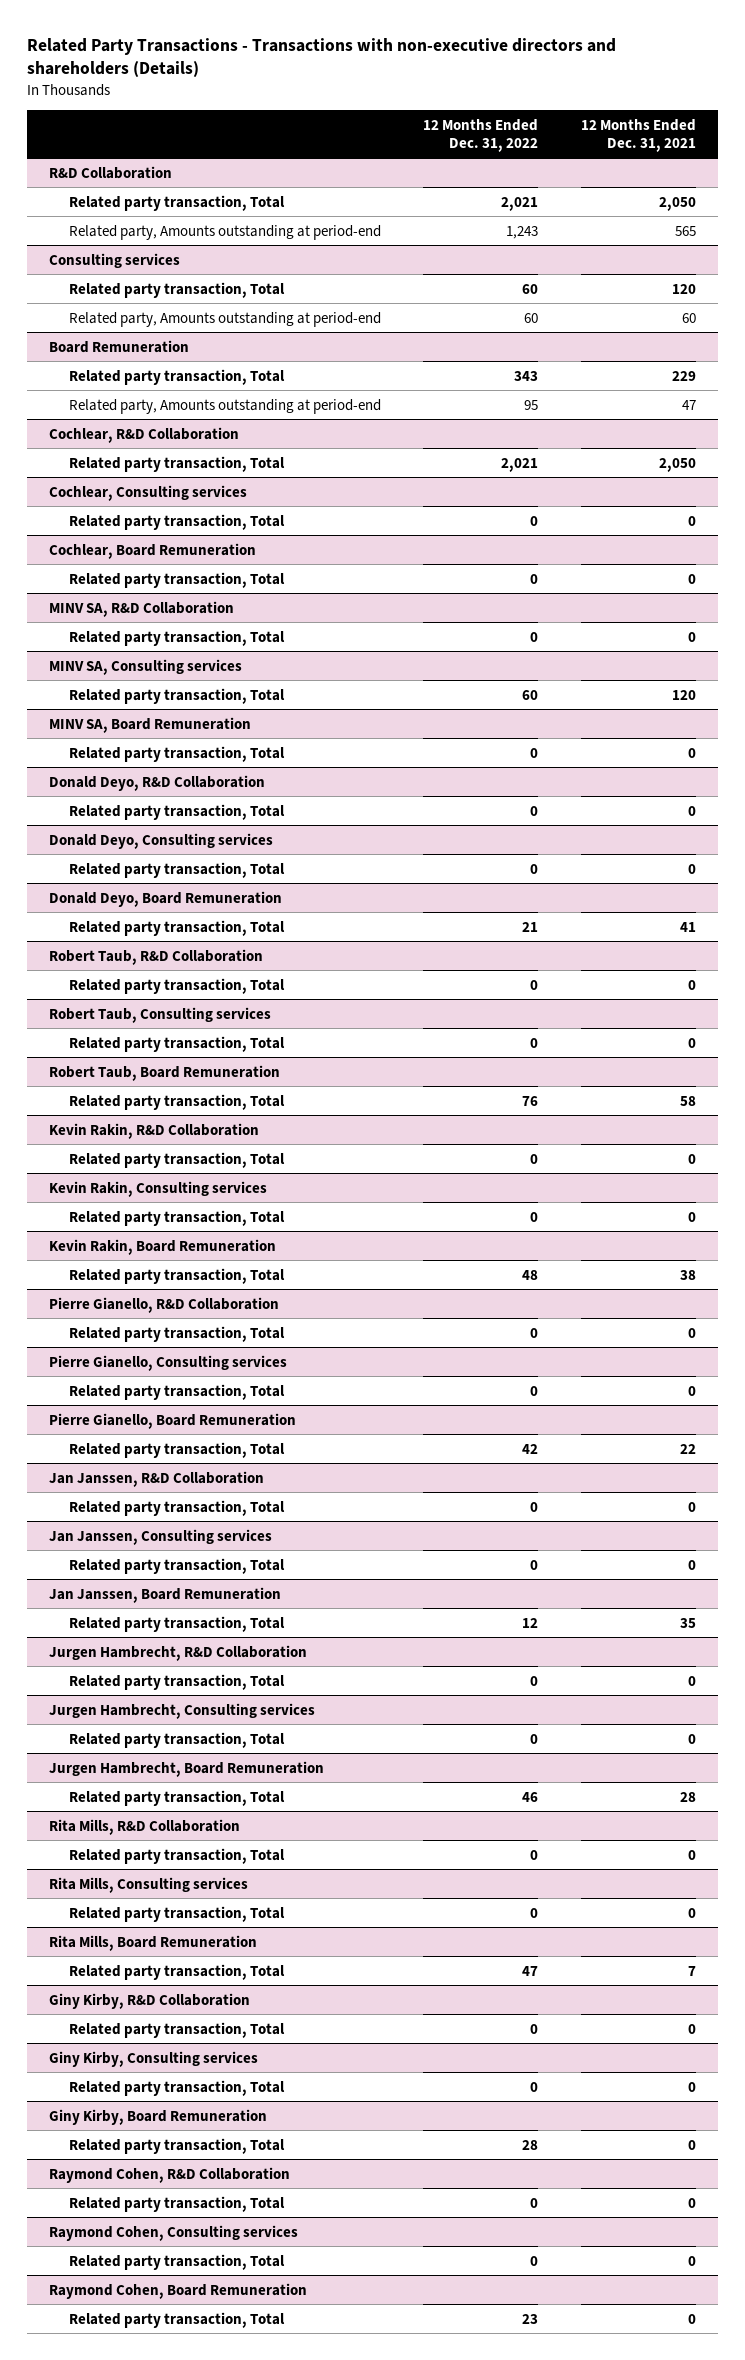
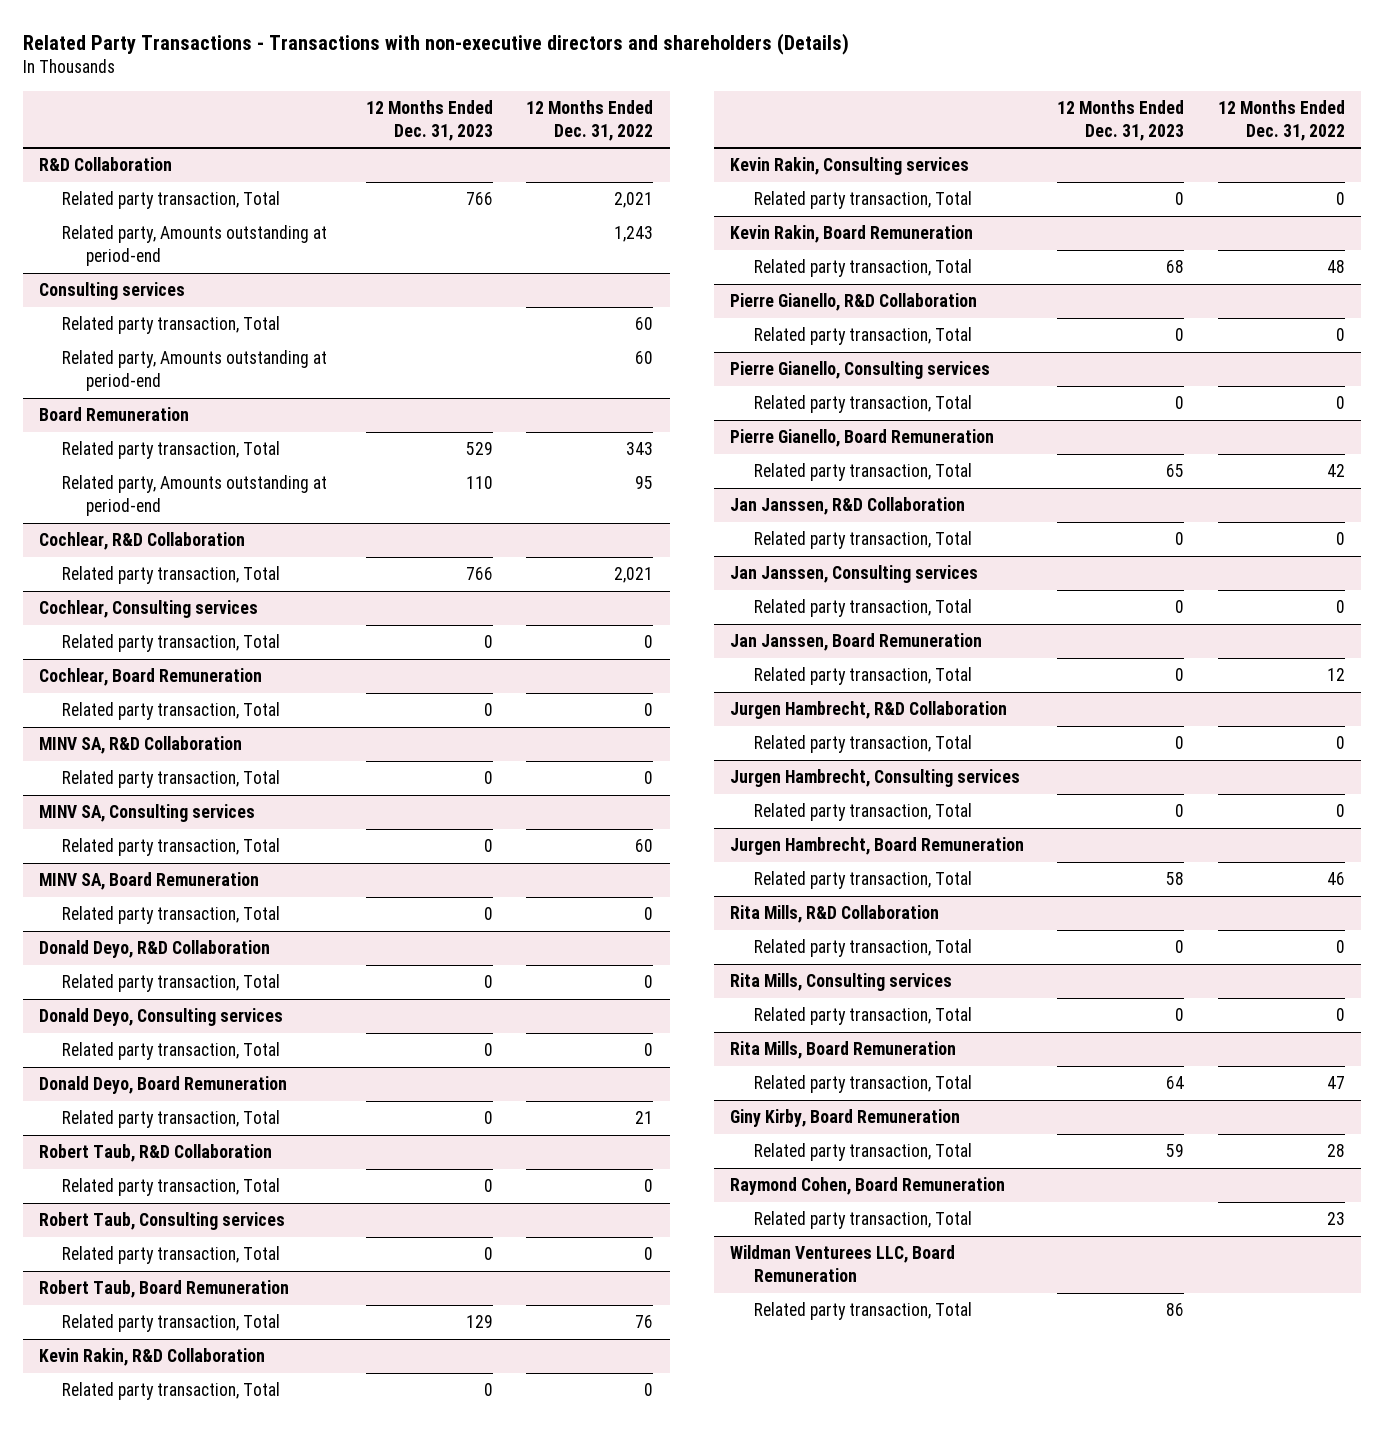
[581,118,697,152] 12 Months Ended Dec. 31, 2021 -> none
none -> [366,100,494,141] 12 Months Ended Dec. 31, 2023
[48,1992,250,2009] Giny Kirby, R&D Collaboration -> none
[68,2021,285,2038] Related party transaction, Total -> none
[48,2050,258,2067] Giny Kirby, Consulting services -> none
[68,2079,285,2096] Related party transaction, Total -> none
[48,2166,290,2183] Raymond Cohen, R&D Collaboration -> none
[68,2195,285,2212] Related party transaction, Total -> none
[48,2224,298,2241] Raymond Cohen, Consulting services -> none
[68,2253,285,2270] Related party transaction, Total -> none
none -> [730,1245,956,1282] Wildman Venturees LLC, Board Remuneration
none -> [753,1302,972,1321] Related party transaction, Total

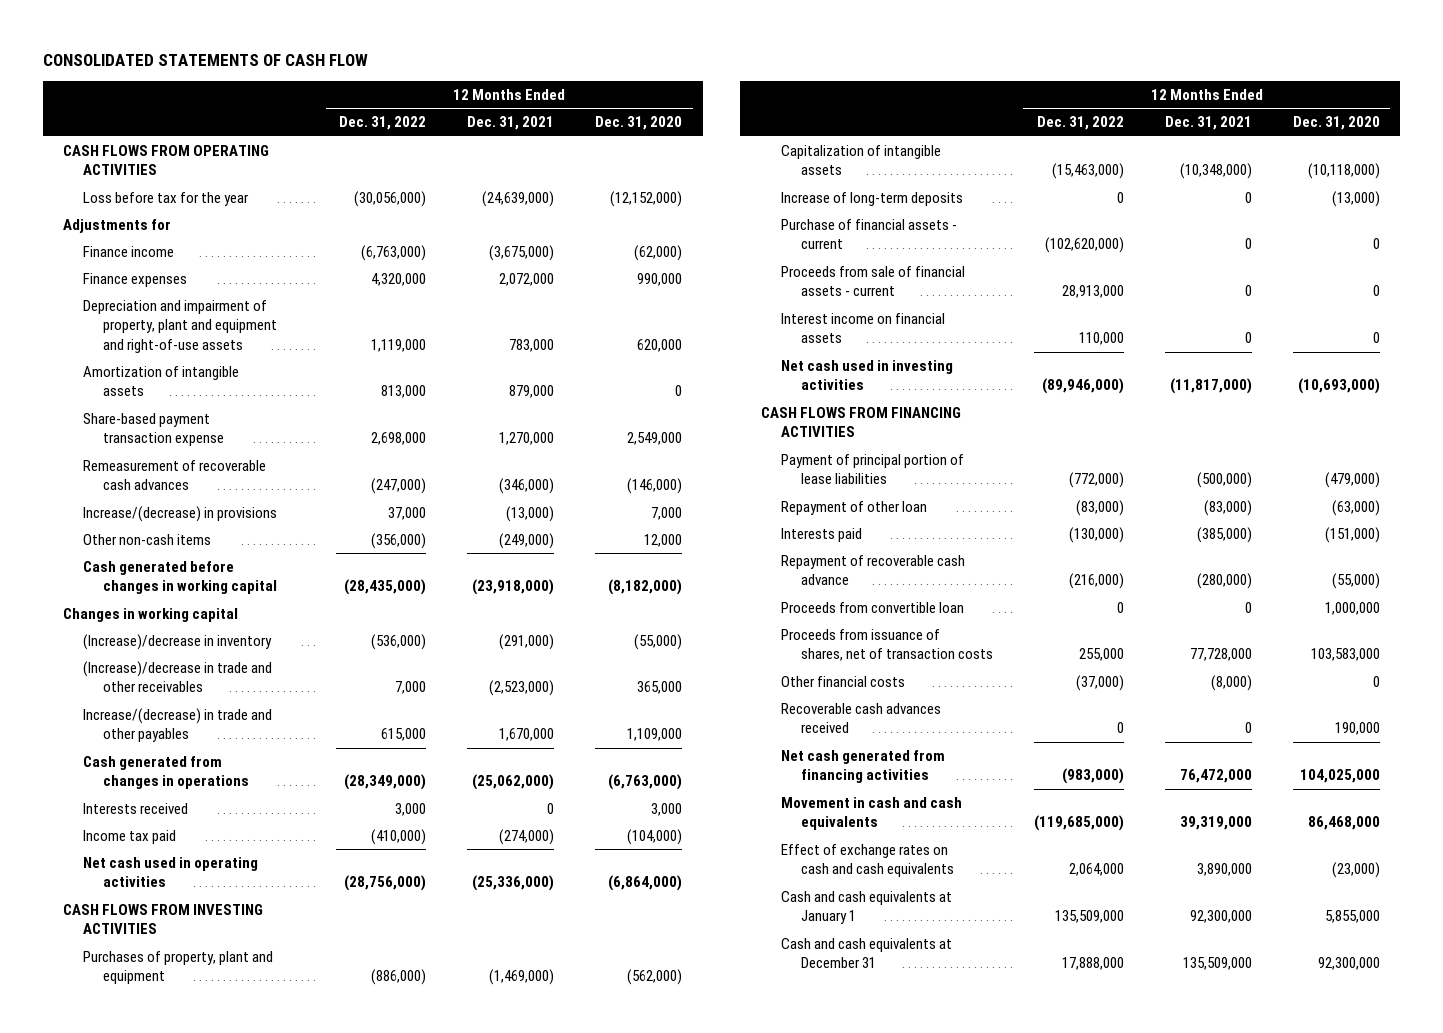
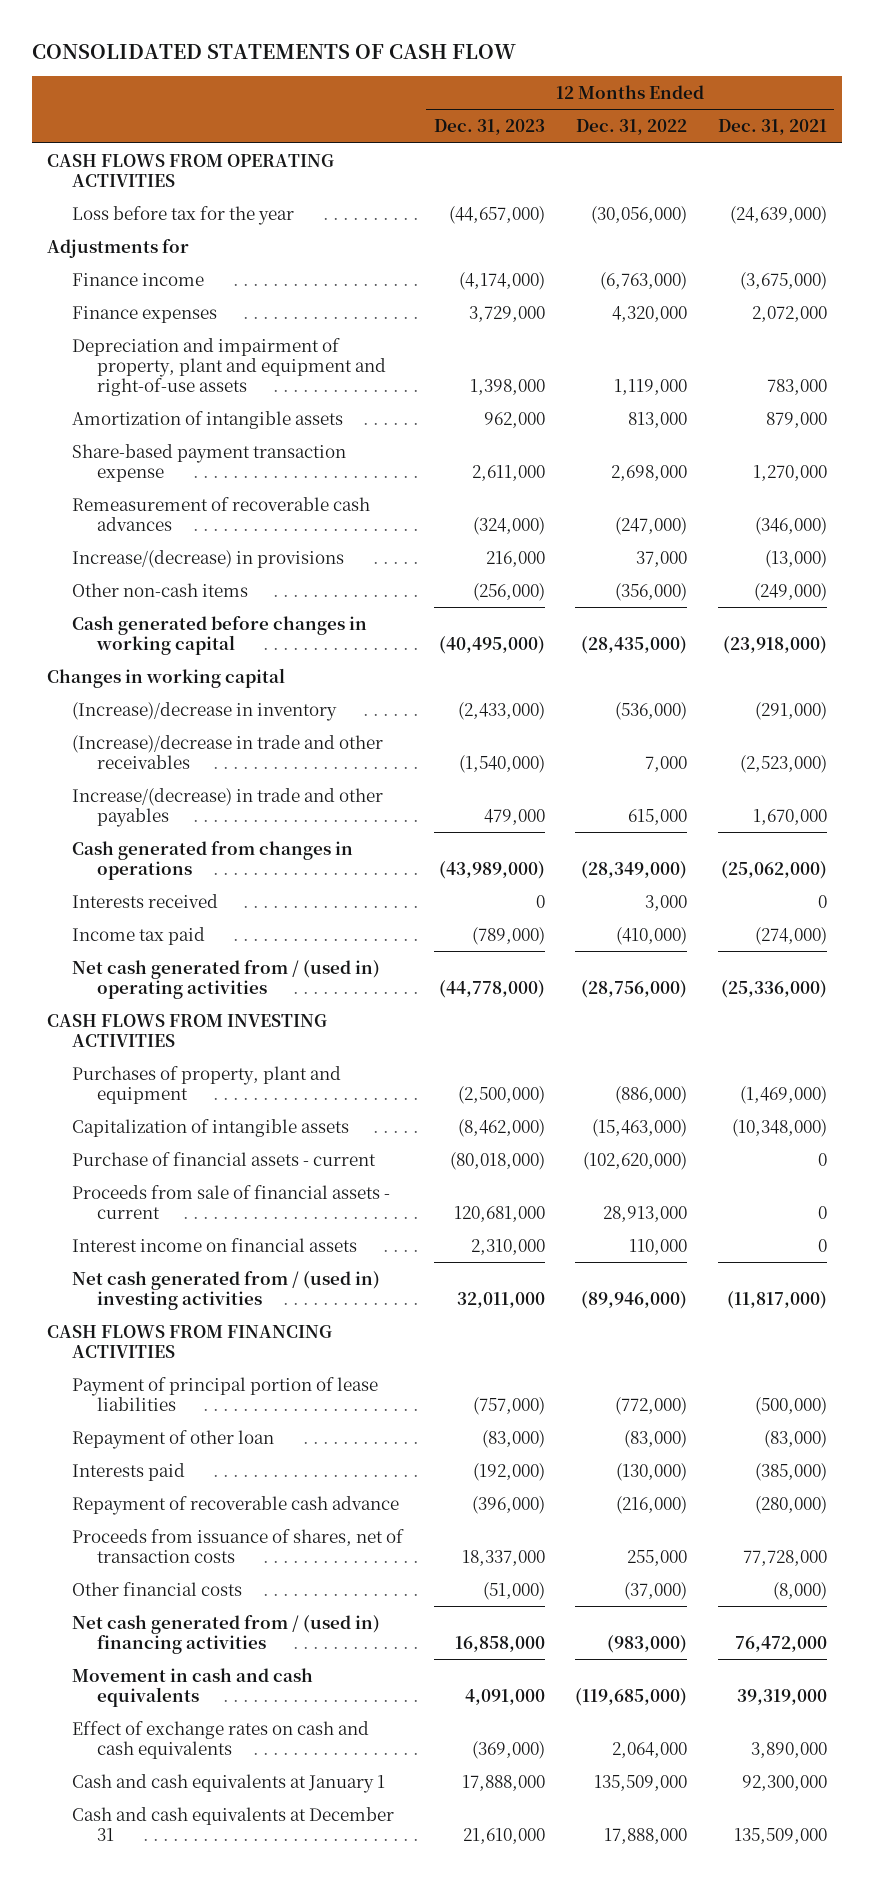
[595,116,683,131] Dec. 31, 2020 -> none
none -> [433,119,545,136] Dec. 31, 2023
[83,856,259,888] Net cash used in operating activities -> [72,959,381,999] Net cash generated from / (used in) operating activities
[780,191,963,206] Increase of long-term deposits -> none
[780,359,953,391] Net cash used in investing activities -> [72,1270,381,1310] Net cash generated from / (used in) investing activities
[780,601,964,613] Proceeds from convertible loan -> none
[780,702,941,734] Recoverable cash advances received -> none
[780,749,945,784] Net cash generated from financing activities -> [72,1614,381,1654] Net cash generated from / (used in) financing activities

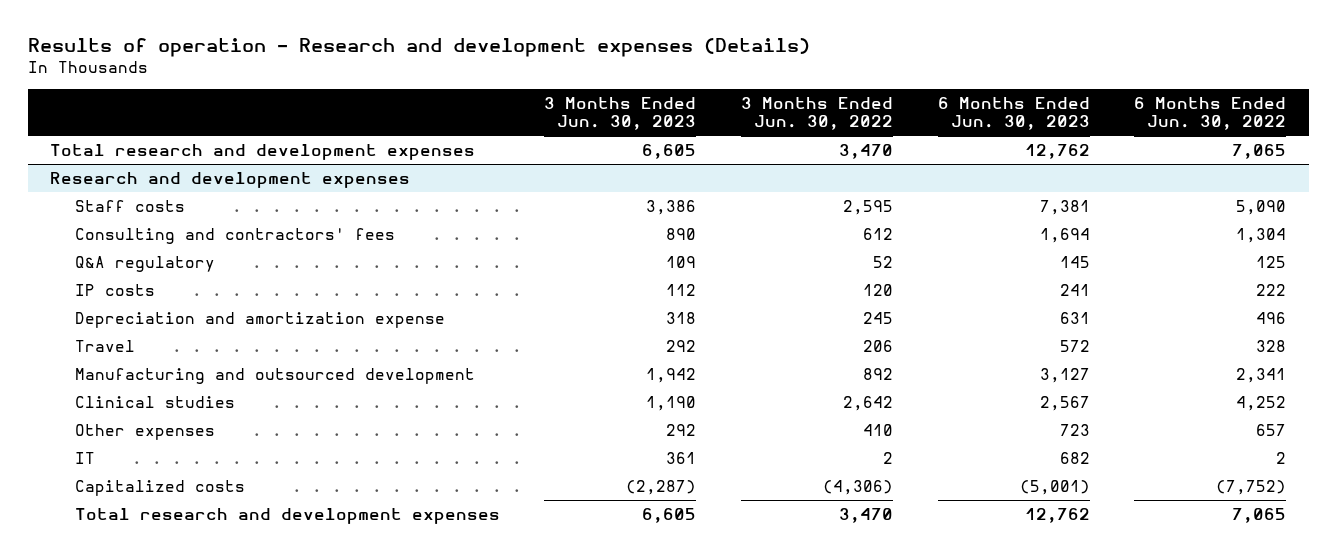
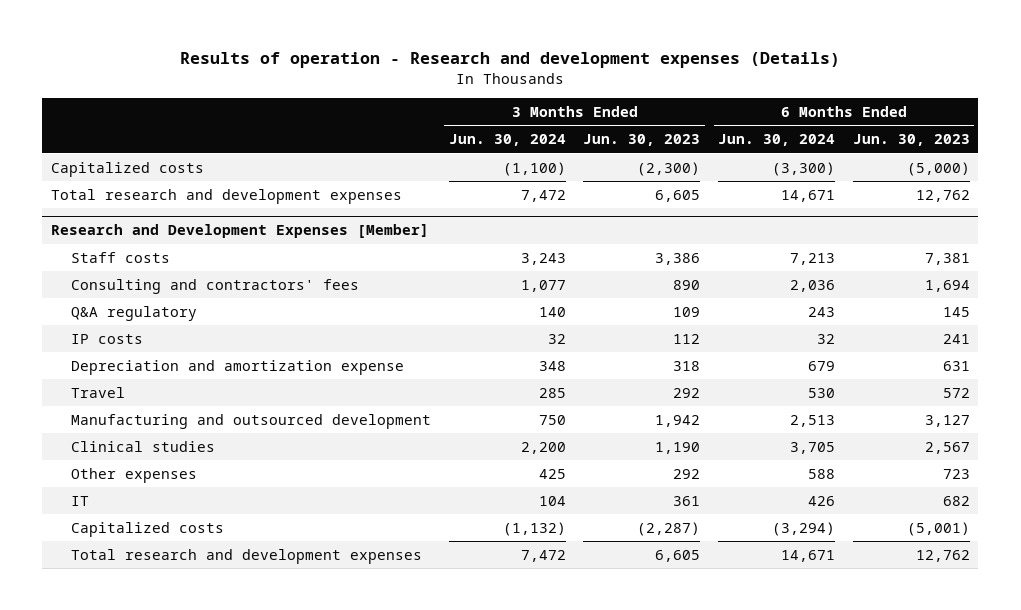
[741,96,894,131] 3 Months Ended Jun. 30, 2022 -> none
[1134,96,1287,131] 6 Months Ended Jun. 30, 2022 -> none
none -> [448,134,566,147] Jun. 30, 2024
none -> [718,134,836,147] Jun. 30, 2024
none -> [50,161,204,177] Capitalized costs
[49,172,410,189] Research and development expenses -> [50,224,429,239] Research and Development Expenses [Member]

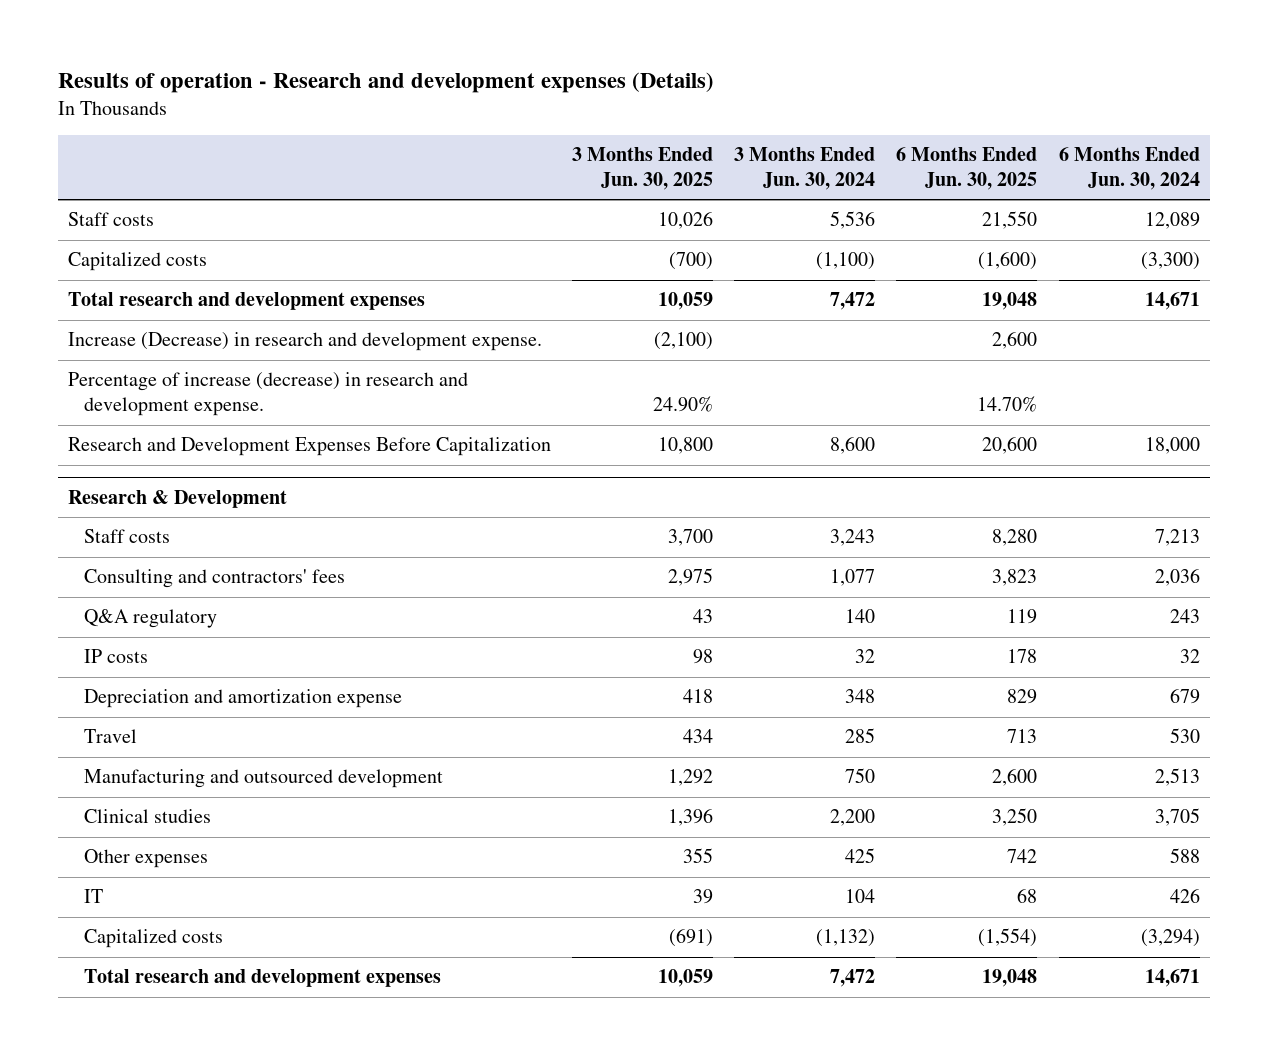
[583,134,701,147] Jun. 30, 2023 -> none
[852,134,970,147] Jun. 30, 2023 -> none
none -> [572,146,714,190] 3 Months Ended Jun. 30, 2025
none -> [896,146,1038,190] 6 Months Ended Jun. 30, 2025
none -> [68,212,155,227] Staff costs
none -> [68,332,543,352] Increase (Decrease) in research and development expense.
none -> [68,372,469,417] Percentage of increase (decrease) in research and development expense.
none -> [68,437,552,457] Research and Development Expenses Before Capitalization
[50,224,429,239] Research and Development Expenses [Member] -> [68,489,288,508] Research & Development

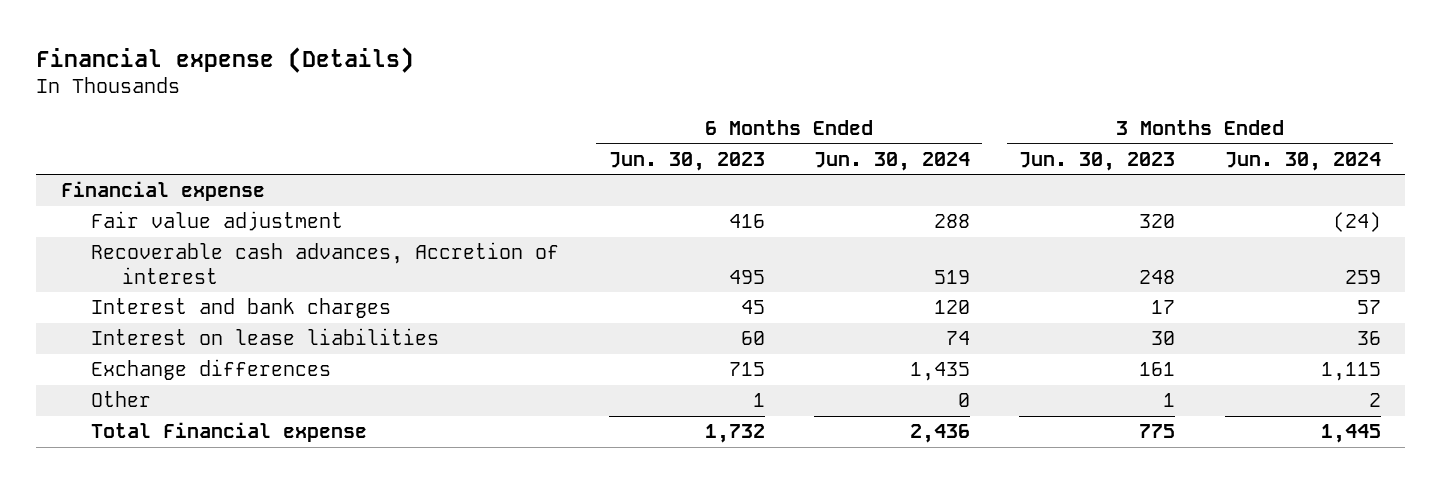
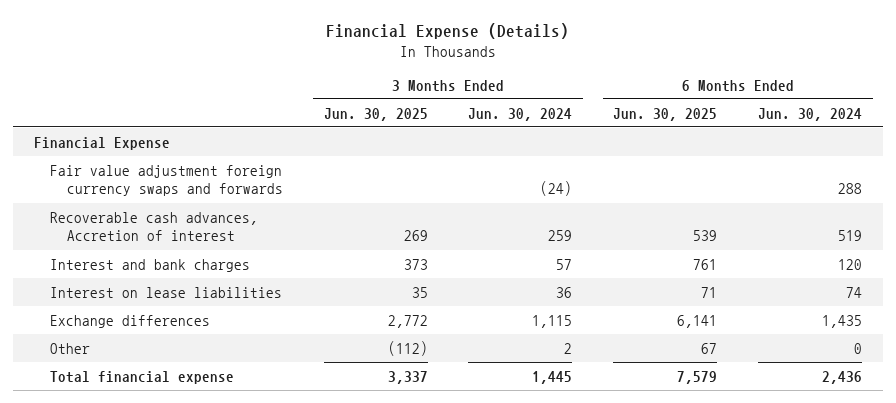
[36,46,415,73] Financial expense (Details) -> [325,23,569,40] Financial Expense (Details)
[608,151,765,171] Jun. 30, 2023 -> none
[1019,151,1176,171] Jun. 30, 2023 -> none
none -> [323,107,428,121] Jun. 30, 2025
none -> [613,107,718,121] Jun. 30, 2025
[60,181,265,202] Financial expense -> [33,136,170,150] Financial Expense
[91,211,344,232] Fair value adjustment -> [50,164,283,197] Fair value adjustment foreign currency swaps and forwards
[91,422,368,443] Total Financial expense -> [50,370,235,384] Total financial expense

